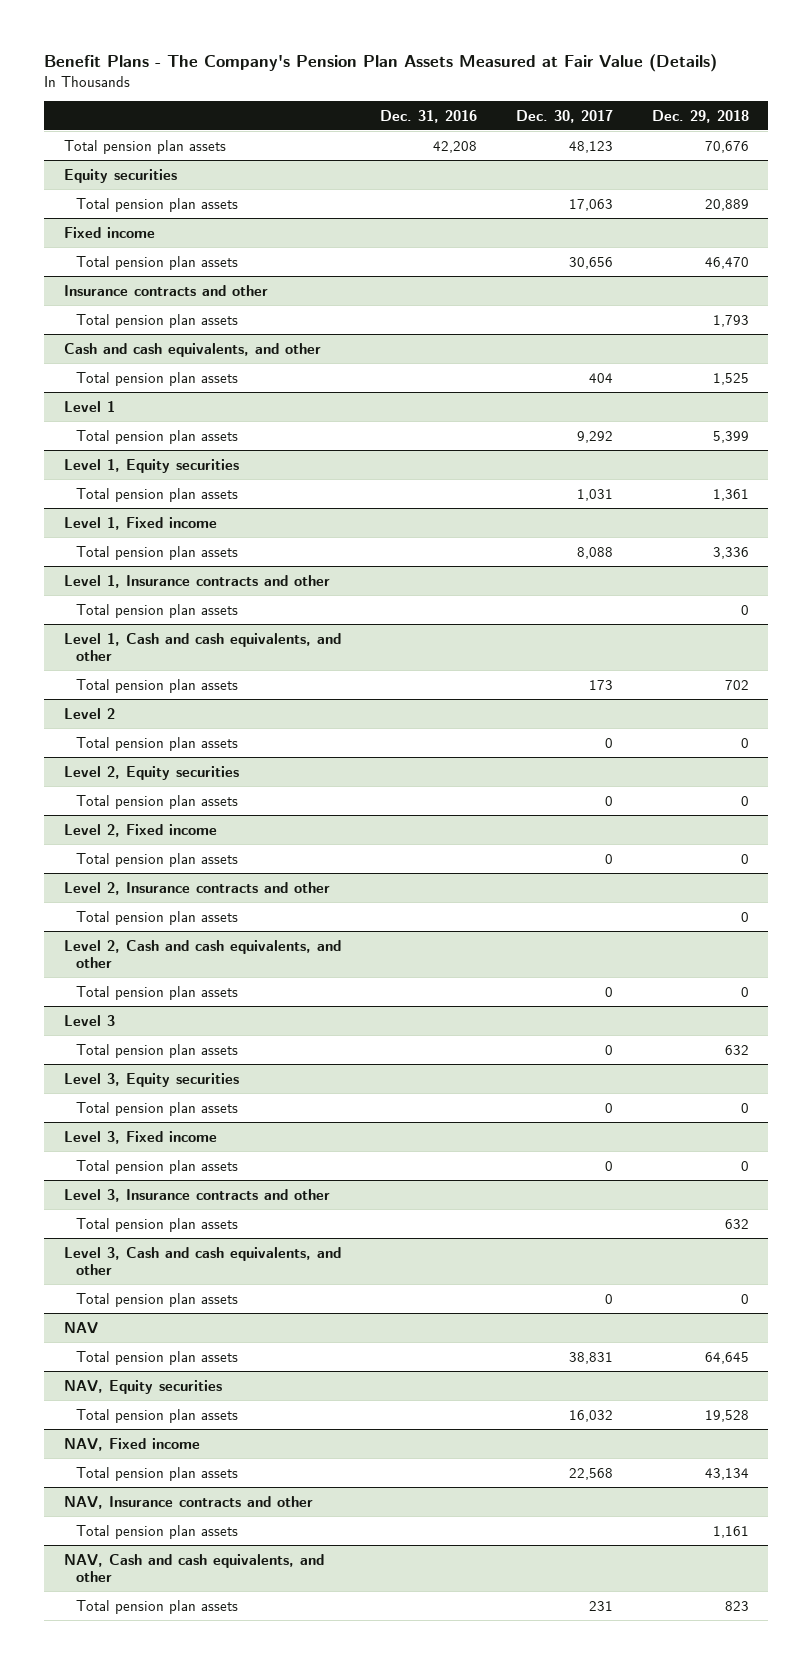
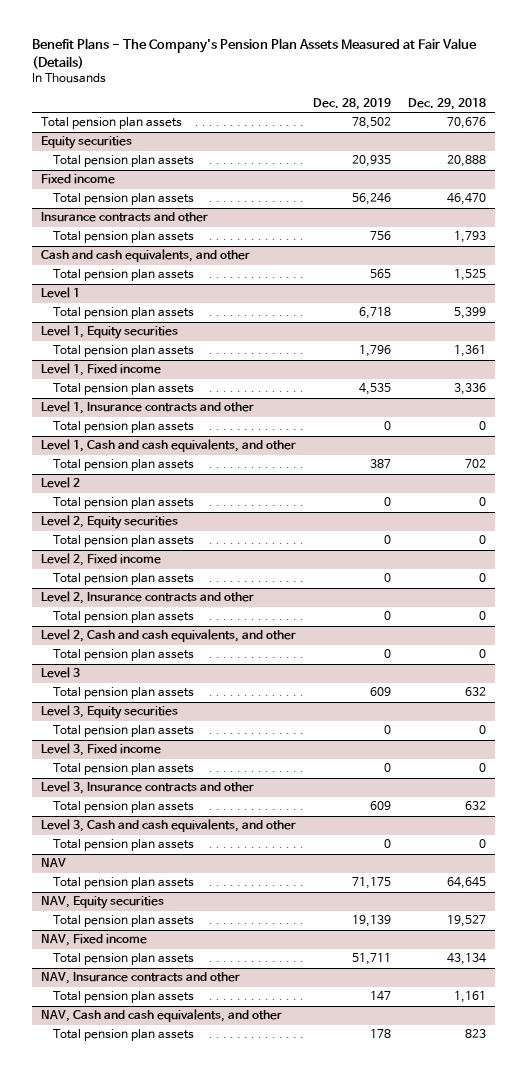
[379,109,477,123] Dec. 31, 2016 -> none
[515,109,613,123] Dec. 30, 2017 -> none
none -> [312,98,391,111] Dec. 28, 2019
[704,198,749,211] 20,889 -> [447,155,487,168] 20,888
[704,1409,749,1422] 19,528 -> [447,915,487,928] 19,527

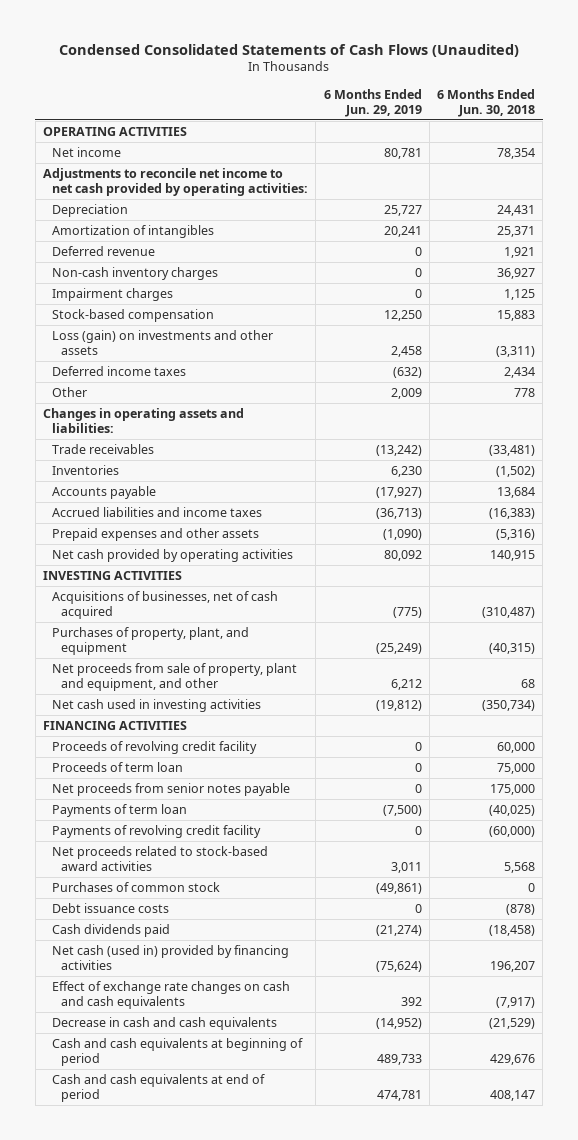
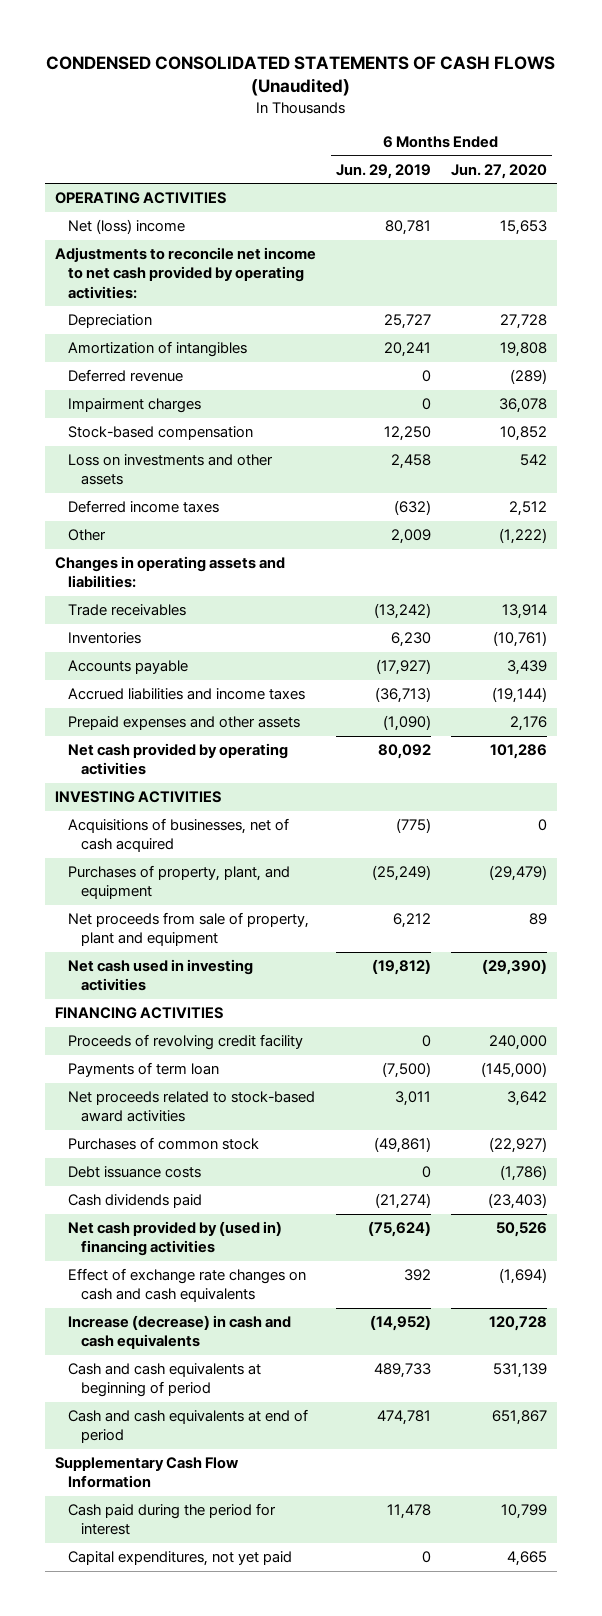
[59,43,520,57] Condensed Consolidated Statements of Cash Flows (Unaudited) -> [46,55,556,97] CONDENSED CONSOLIDATED STATEMENTS OF CASH FLOWS (Unaudited)
[437,88,536,117] 6 Months Ended Jun. 30, 2018 -> none
none -> [450,163,547,179] Jun. 27, 2020
[51,147,121,158] Net income -> [68,219,186,235] Net (loss) income
[51,267,218,281] Non-cash inventory charges -> none
[51,330,273,355] Loss (gain) on investments and other assets -> [68,454,274,486] Loss on investments and other assets
[51,663,297,691] Net proceeds from sale of property, plant and equipment, and other -> [68,912,310,947] Net proceeds from sale of property, plant and equipment
[51,762,183,773] Proceeds of term loan -> none
[51,783,290,797] Net proceeds from senior notes payable -> none
[51,825,261,839] Payments of revolving credit facility -> none
[51,945,289,970] Net cash (used in) provided by financing activities -> [68,1221,283,1257] Net cash provided by (used in) financing activities
[51,1017,277,1031] Decrease in cash and cash equivalents -> [68,1315,292,1350] Increase (decrease) in cash and cash equivalents
none -> [55,1457,240,1489] Supplementary Cash Flow Information
none -> [68,1503,277,1536] Cash paid during the period for interest
none -> [68,1551,293,1567] Capital expenditures, not yet paid

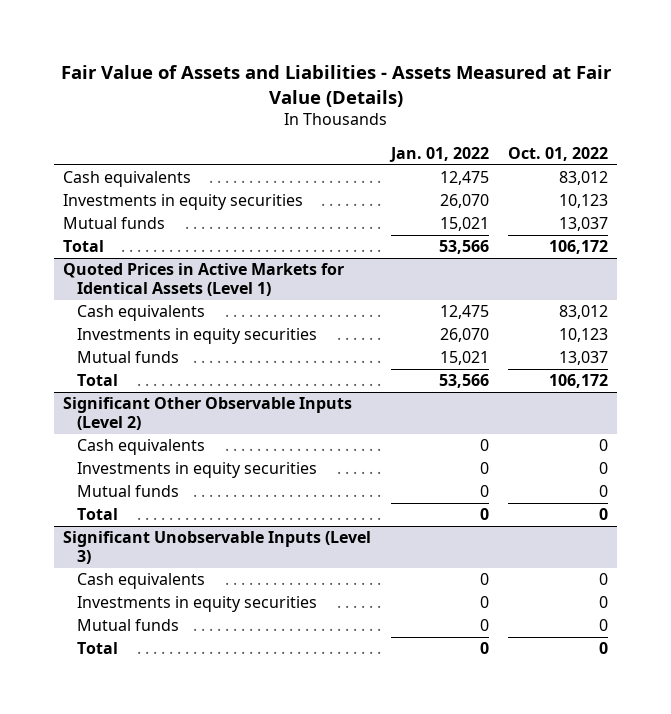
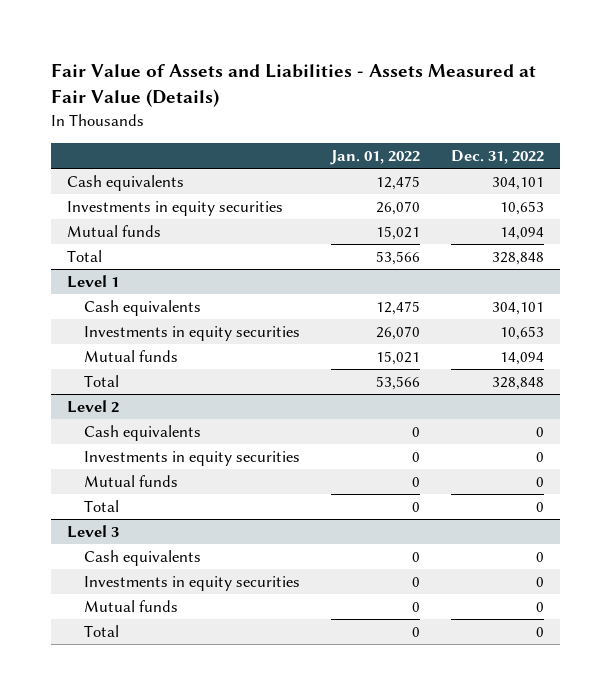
[507,146,608,161] Oct. 01, 2022 -> none
none -> [451,149,545,164] Dec. 31, 2022
[63,263,345,297] Quoted Prices in Active Markets for Identical Assets (Level 1) -> [66,275,119,289] Level 1
[63,397,353,431] Significant Other Observable Inputs (Level 2) -> [66,400,119,414] Level 2
[63,531,372,565] Significant Unobservable Inputs (Level 3) -> [66,525,119,539] Level 3

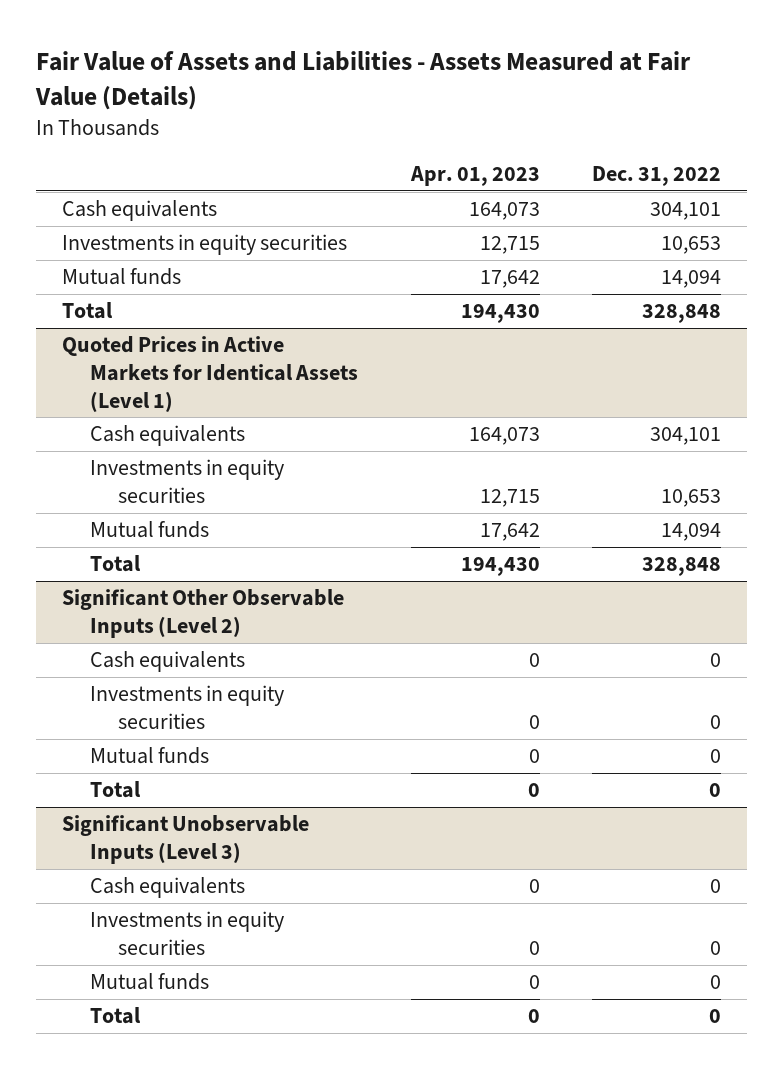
[330,149,421,165] Jan. 01, 2022 -> none
none -> [409,166,540,187] Apr. 01, 2023
[66,275,119,289] Level 1 -> [61,336,359,412] Quoted Prices in Active Markets for Identical Assets (Level 1)
[66,400,119,414] Level 2 -> [61,589,344,638] Significant Other Observable Inputs (Level 2)
[66,525,119,539] Level 3 -> [61,815,309,864] Significant Unobservable Inputs (Level 3)

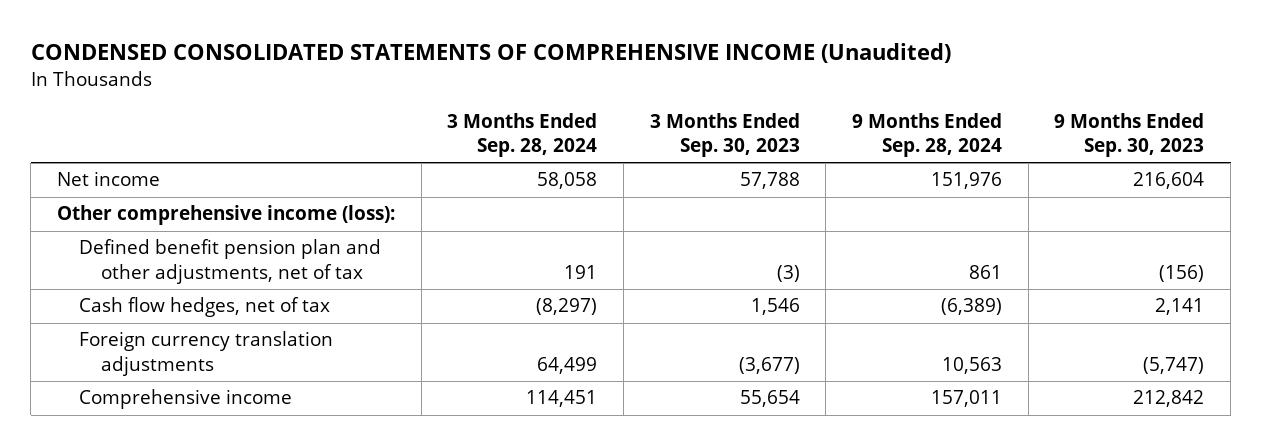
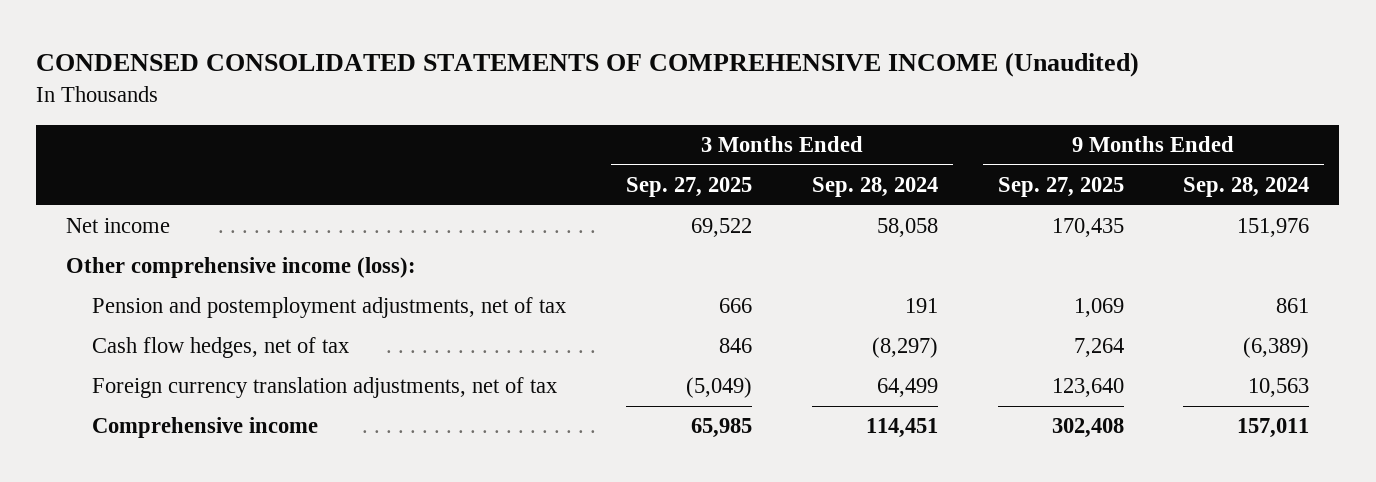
[649,113,800,158] 3 Months Ended Sep. 30, 2023 -> none
[1054,113,1205,158] 9 Months Ended Sep. 30, 2023 -> none
none -> [625,177,752,198] Sep. 27, 2025
none -> [997,177,1124,198] Sep. 27, 2025
[78,239,381,284] Defined benefit pension plan and other adjustments, net of tax -> [91,297,566,319] Pension and postemployment adjustments, net of tax
[78,331,333,376] Foreign currency translation adjustments -> [91,377,557,399] Foreign currency translation adjustments, net of tax

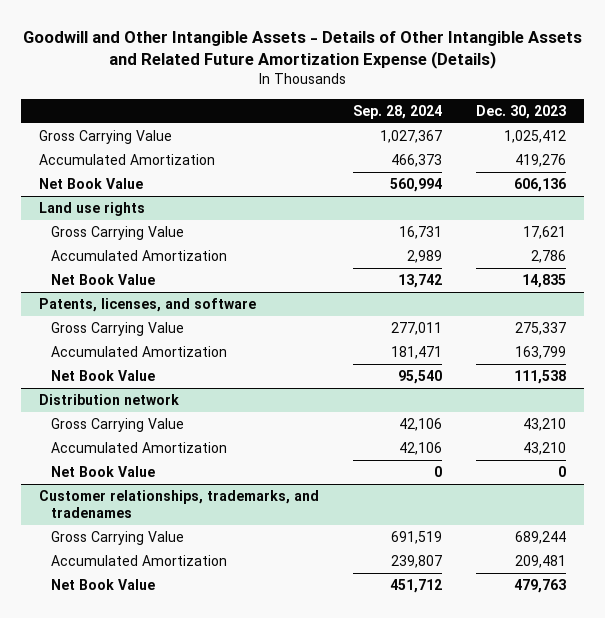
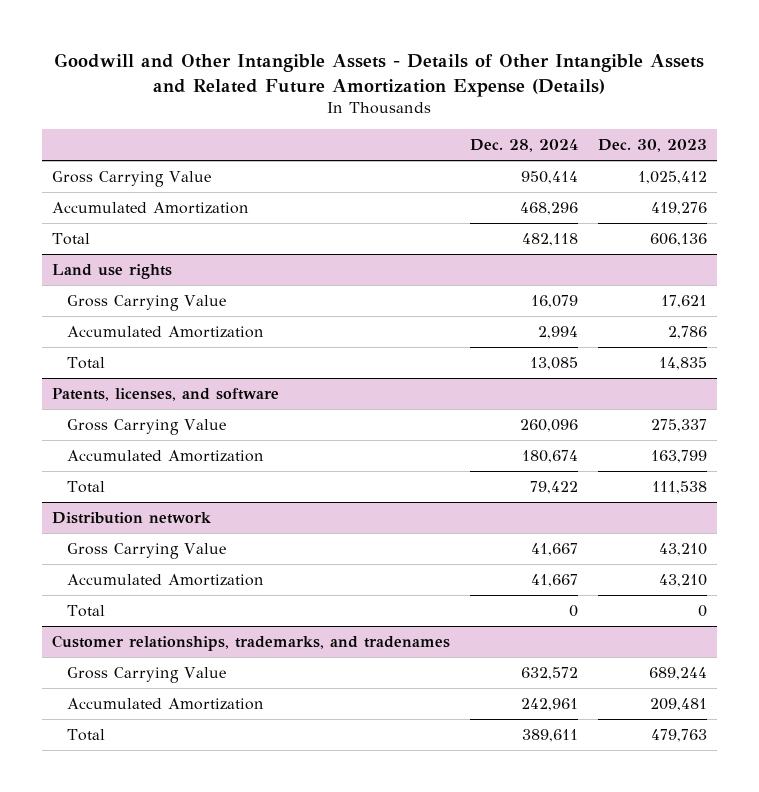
[353,104,443,119] Sep. 28, 2024 -> none
none -> [469,139,578,153] Dec. 28, 2024
[38,178,143,190] Net Book Value -> [51,232,90,245] Total
[50,274,155,286] Net Book Value -> [66,356,105,369] Total
[50,370,155,382] Net Book Value -> [66,480,105,493] Total
[50,466,155,478] Net Book Value -> [66,604,105,617] Total
[50,579,155,591] Net Book Value -> [66,728,105,741] Total

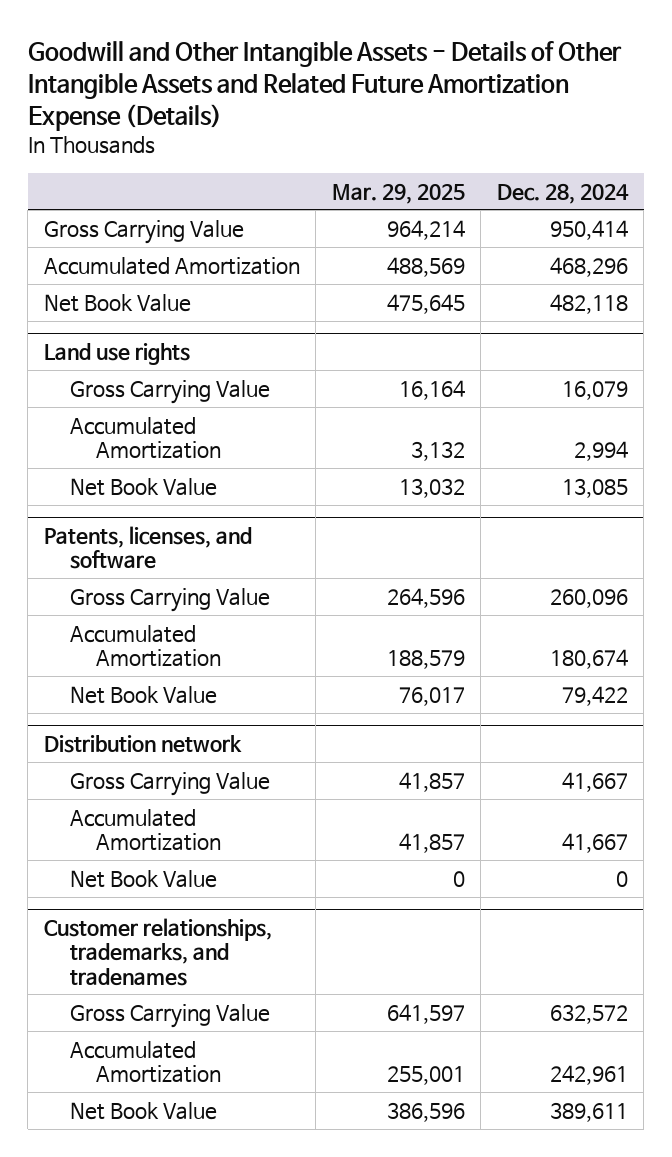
[597,139,707,153] Dec. 30, 2023 -> none
none -> [331,182,465,204] Mar. 29, 2025
[51,232,90,245] Total -> [43,293,191,312] Net Book Value
[66,356,105,369] Total -> [69,477,217,496] Net Book Value
[66,480,105,493] Total -> [69,685,217,704] Net Book Value
[66,604,105,617] Total -> [69,869,217,888] Net Book Value
[66,728,105,741] Total -> [69,1101,217,1120] Net Book Value

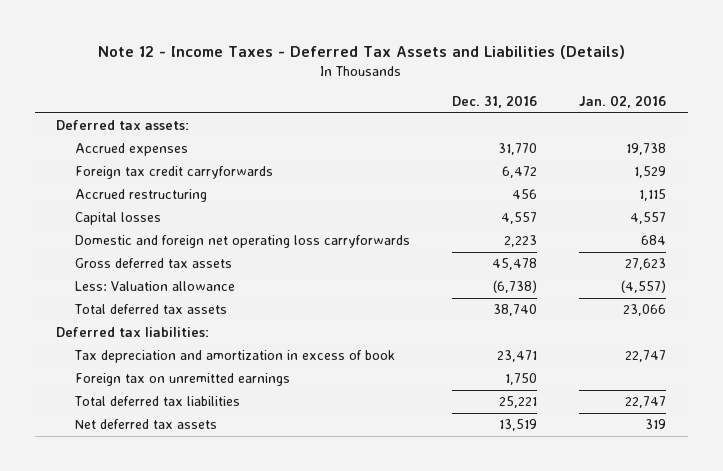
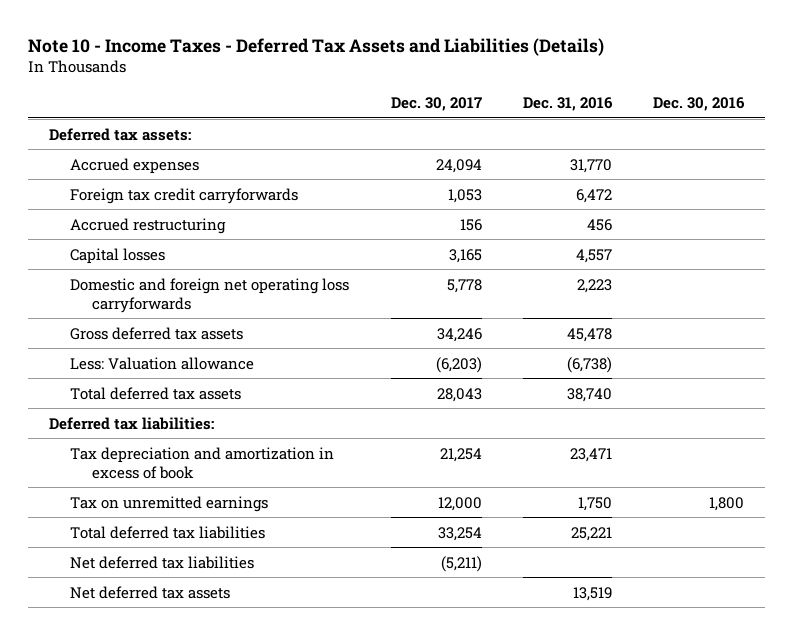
[98,44,626,59] Note 12 - Income Taxes - Deferred Tax Assets and Liabilities (Details) -> [28,37,605,56] Note 10 - Income Taxes - Deferred Tax Assets and Liabilities (Details)
[579,95,667,109] Jan. 02, 2016 -> none
none -> [390,97,482,112] Dec. 30, 2017
none -> [652,97,745,112] Dec. 30, 2016
[75,373,291,387] Foreign tax on unremitted earnings -> [70,495,269,512] Tax on unremitted earnings
none -> [70,555,255,569] Net deferred tax liabilities

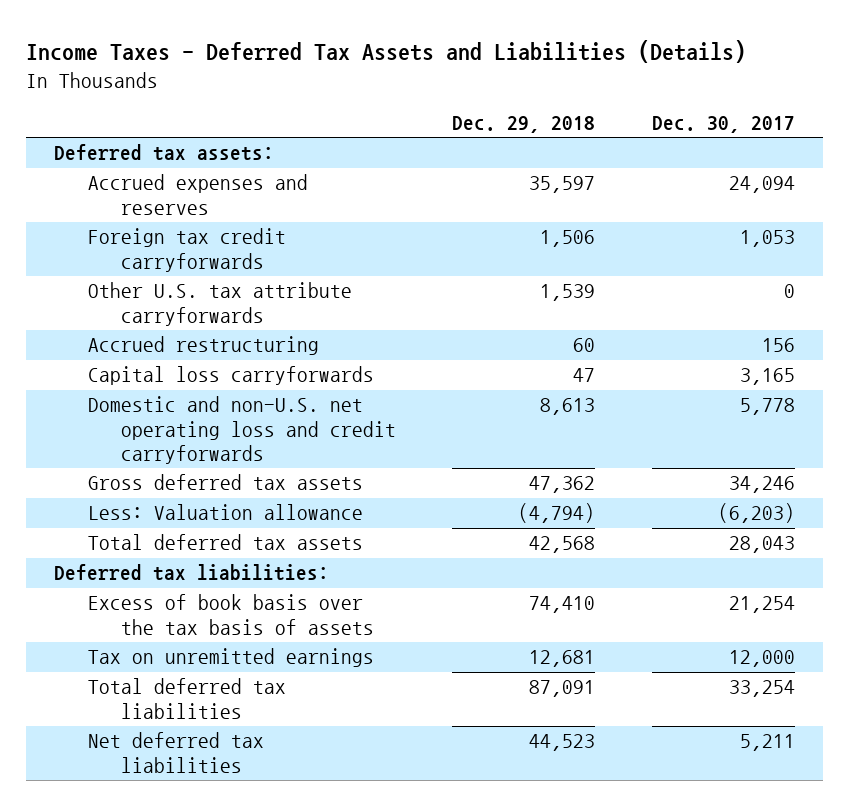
[28,37,605,56] Note 10 - Income Taxes - Deferred Tax Assets and Liabilities (Details) -> [26,39,747,63] Income Taxes - Deferred Tax Assets and Liabilities (Details)
[522,97,613,112] Dec. 31, 2016 -> none
[652,97,745,112] Dec. 30, 2016 -> none
none -> [452,115,596,133] Dec. 29, 2018
[70,157,200,174] Accrued expenses -> [87,174,308,215] Accrued expenses and reserves
none -> [87,282,352,326] Other U.S. tax attribute carryforwards
[70,247,166,264] Capital losses -> [87,366,374,386] Capital loss carryforwards
[70,277,350,313] Domestic and foreign net operating loss carryforwards -> [87,396,396,464] Domestic and non-U.S. net operating loss and credit carryforwards
[70,446,335,479] Tax depreciation and amortization in excess of book -> [87,594,374,635] Excess of book basis over the tax basis of assets
[70,585,231,599] Net deferred tax assets -> none
[440,555,482,572] (5,211) -> [739,734,795,752] 5,211

